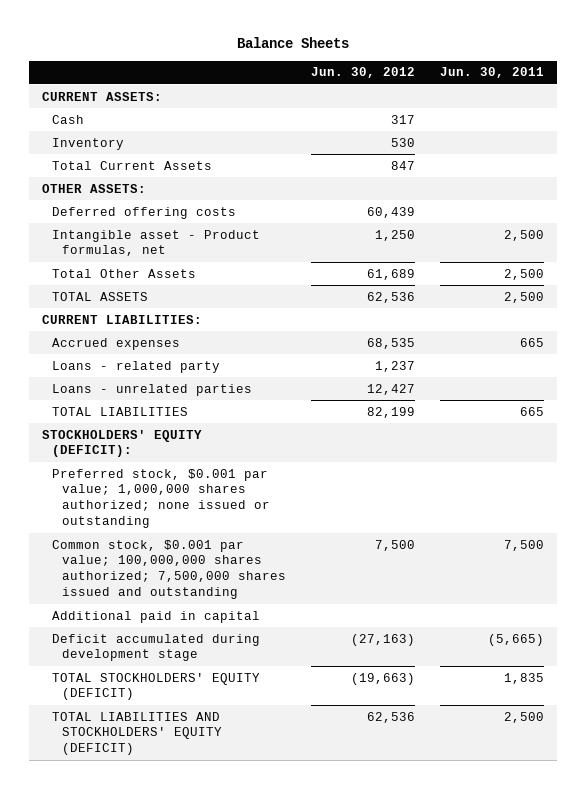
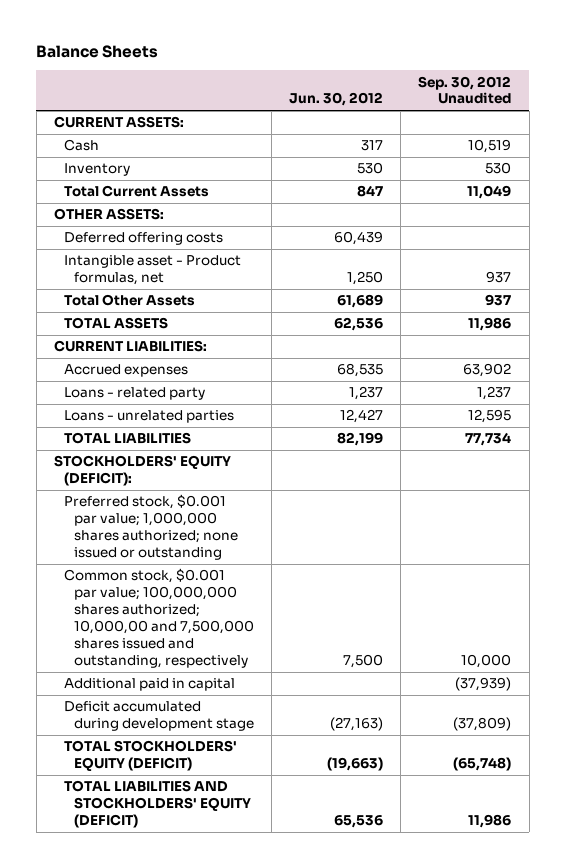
[440,67,545,79] Jun. 30, 2011 -> none
none -> [418,75,512,105] Sep. 30, 2012 Unaudited
[51,539,286,600] Common stock, $0.001 par value; 100,000,000 shares authorized; 7,500,000 shares issued and outstanding -> [63,568,254,669] Common stock, $0.001 par value; 100,000,000 shares authorized; 10,000,00 and 7,500,000 shares issued and outstanding, respectively
[367,711,416,723] 62,536 -> [334,815,384,829] 65,536

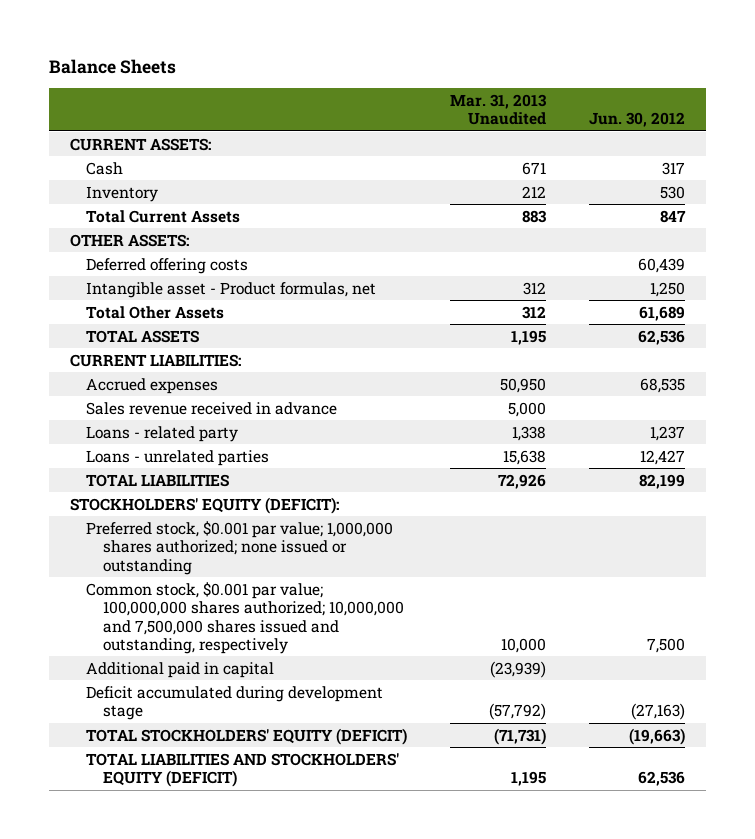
[418,75,512,105] Sep. 30, 2012 Unaudited -> none
none -> [450,93,548,126] Mar. 31, 2013 Unaudited
none -> [86,401,338,415] Sales revenue received in advance
[63,568,254,669] Common stock, $0.001 par value; 100,000,000 shares authorized; 10,000,00 and 7,500,000 shares issued and outstanding, respectively -> [86,581,404,654] Common stock, $0.001 par value; 100,000,000 shares authorized; 10,000,000 and 7,500,000 shares issued and outstanding, respectively
[334,815,384,829] 65,536 -> [637,771,685,787] 62,536

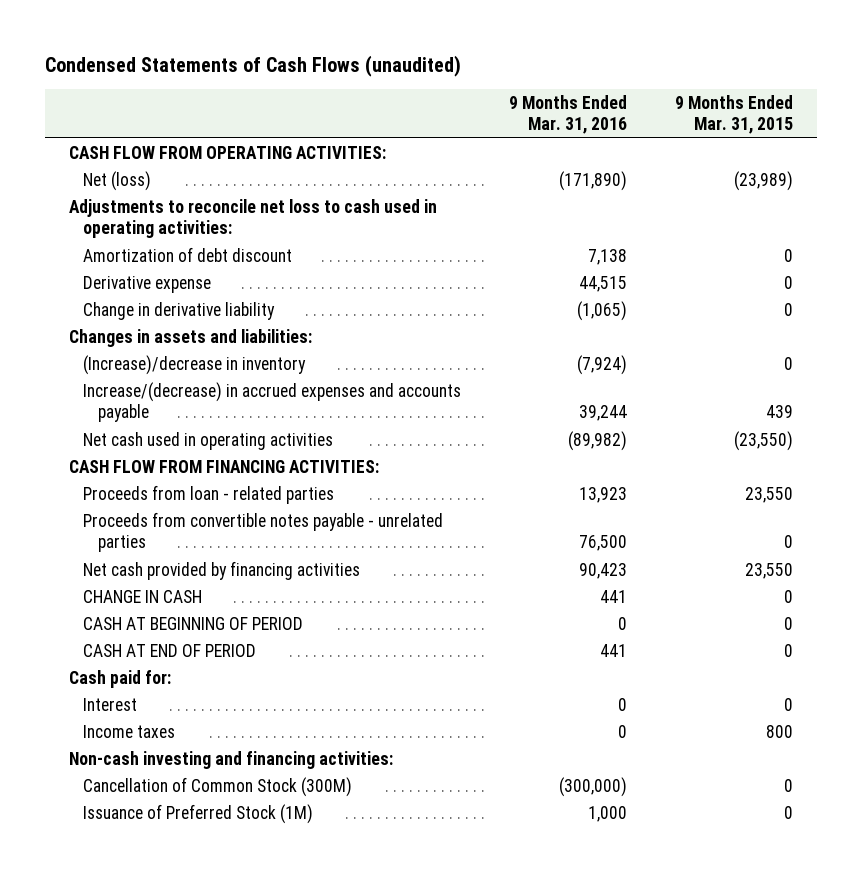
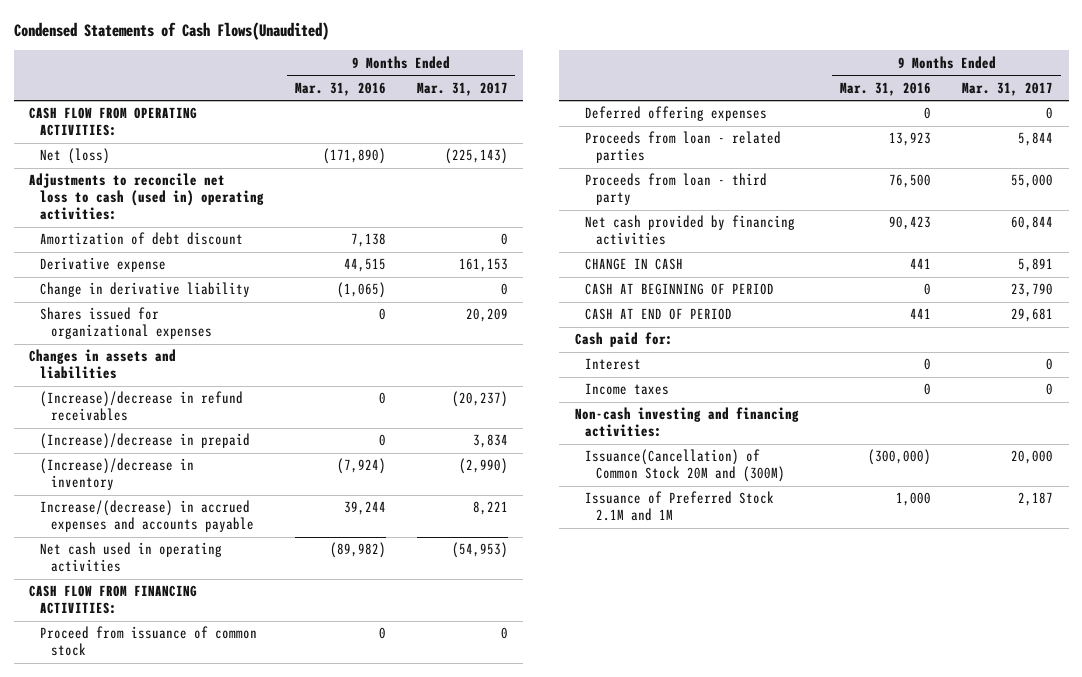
[44,54,461,77] Condensed Statements of Cash Flows (unaudited) -> [13,21,329,40] Condensed Statements of Cash Flows(Unaudited)
[674,94,793,135] 9 Months Ended Mar. 31, 2015 -> none
none -> [416,81,508,96] Mar. 31, 2017
[68,198,437,239] Adjustments to reconcile net loss to cash used in operating activities: -> [28,173,264,221] Adjustments to reconcile net loss to cash (used in) operating activities:
none -> [39,307,212,340] Shares issued for organizational expenses
[68,328,312,347] Changes in assets and liabilities: -> [28,349,176,380] Changes in assets and liabilities
none -> [39,391,243,422] (Increase)/decrease in refund receivables
none -> [39,433,250,450] (Increase)/decrease in prepaid
none -> [39,626,257,657] Proceed from issuance of common stock
none -> [585,106,768,122] Deferred offering expenses
[83,511,444,553] Proceeds from convertible notes payable - unrelated parties -> [585,173,768,206] Proceeds from loan - third party
[83,776,353,797] Cancellation of Common Stock (300M) -> [585,449,786,483] Issuance(Cancellation) of Common Stock 20M and (300M)
[83,803,314,824] Issuance of Preferred Stock (1M) -> [585,491,775,522] Issuance of Preferred Stock 2.1M and 1M

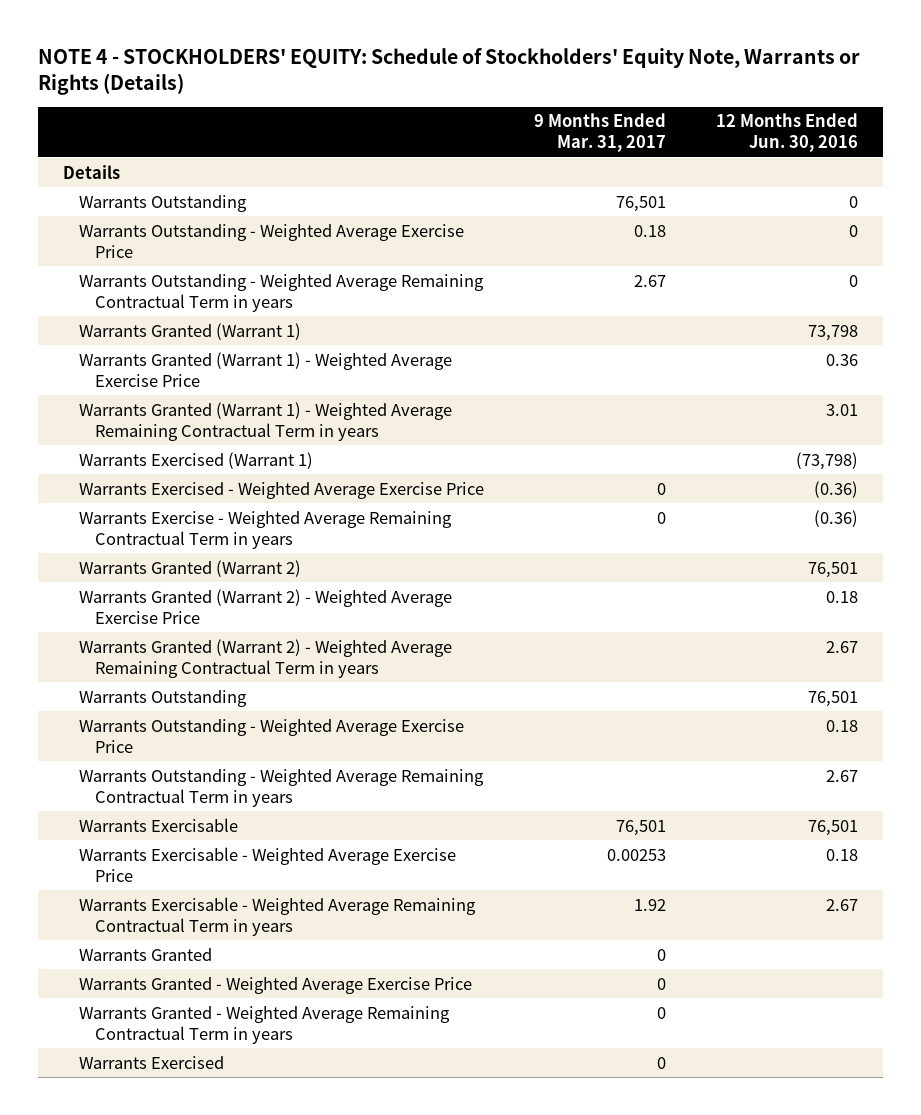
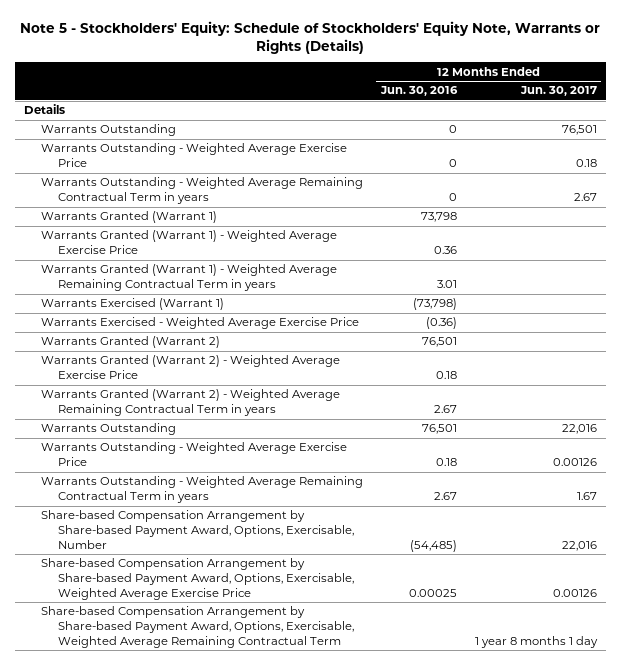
[37,47,860,95] NOTE 4 - STOCKHOLDERS' EQUITY: Schedule of Stockholders' Equity Note, Warrants or Rights (Details) -> [20,20,601,54] Note 5 - Stockholders' Equity: Schedule of Stockholders' Equity Note, Warrants or Rights (Details)
[534,113,667,153] 9 Months Ended Mar. 31, 2017 -> none
none -> [519,86,597,97] Jun. 30, 2017
[79,510,453,549] Warrants Exercise - Weighted Average Remaining Contractual Term in years -> none
[79,817,239,832] Warrants Exercisable -> none
[79,846,457,882] Warrants Exercisable - Weighted Average Exercise Price -> none
[79,896,477,936] Warrants Exercisable - Weighted Average Remaining Contractual Term in years -> none
[79,947,213,961] Warrants Granted -> none
[79,976,473,994] Warrants Granted - Weighted Average Exercise Price -> none
[79,1005,451,1044] Warrants Granted - Weighted Average Remaining Contractual Term in years -> none
[79,1055,225,1069] Warrants Exercised -> none
none -> [40,510,354,549] Share-based Compensation Arrangement by Share-based Payment Award, Options, Exercisable, Number
none -> [40,558,354,600] Share-based Compensation Arrangement by Share-based Payment Award, Options, Exercisable, Weighted Average Exercise Price
none -> [40,606,354,648] Share-based Compensation Arrangement by Share-based Payment Award, Options, Exercisable, Weighted Average Remaining Contractual Term

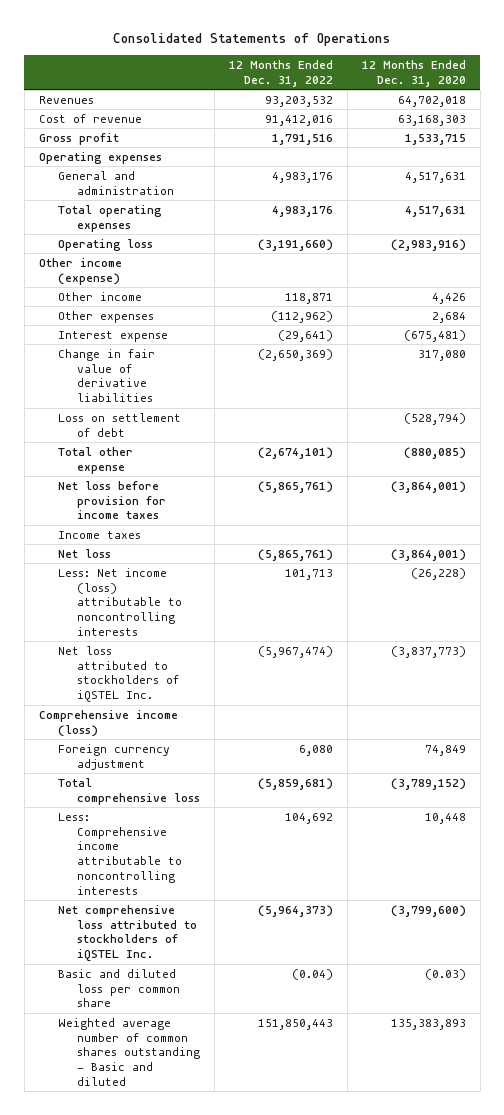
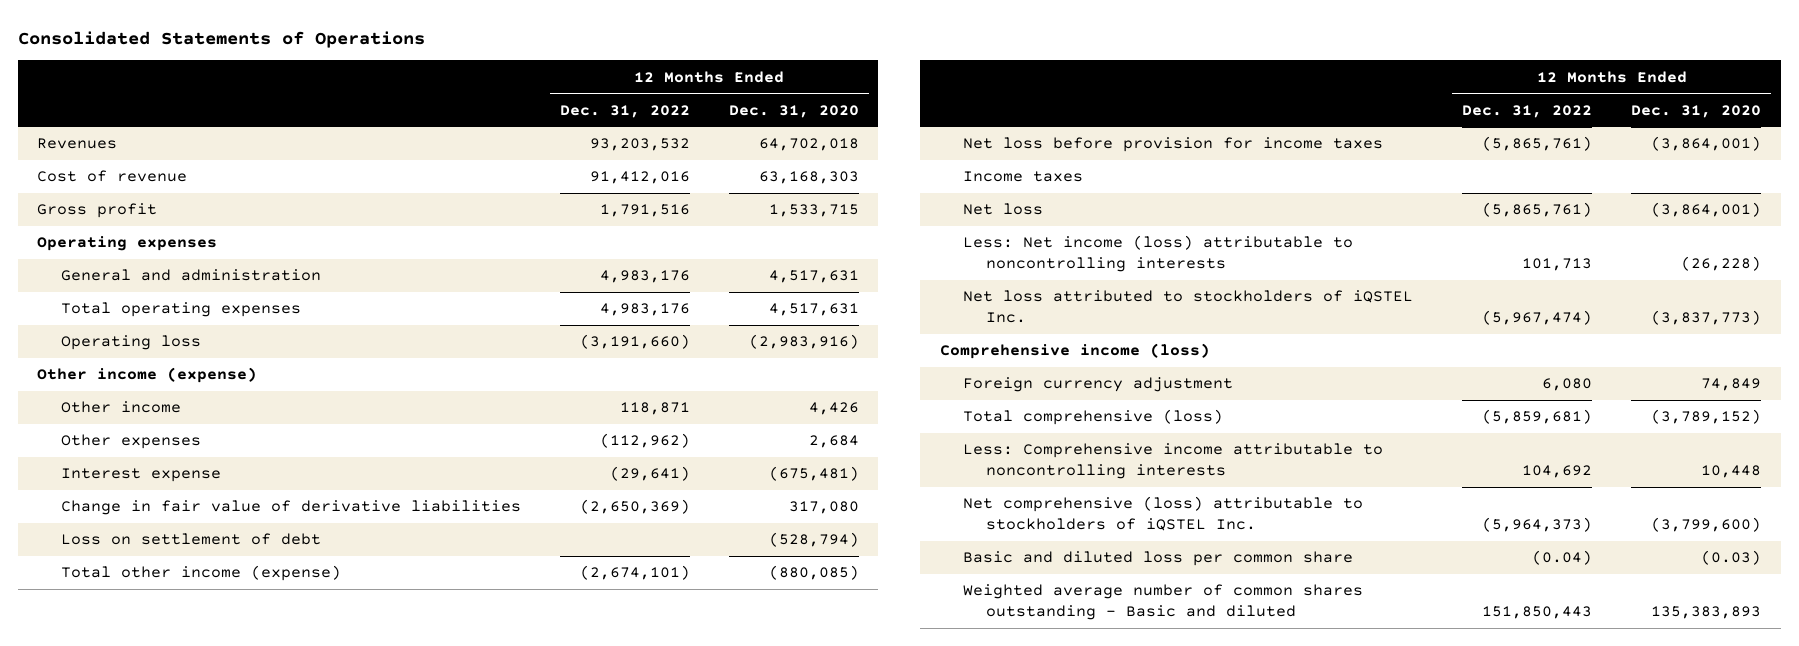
[57,446,133,474] Total other expense -> [60,565,341,582] Total other income (expense)
[57,777,201,805] Total comprehensive loss -> [962,409,1223,426] Total comprehensive (loss)
[57,904,198,963] Net comprehensive loss attributed to stockholders of iQSTEL Inc. -> [962,496,1363,532] Net comprehensive (loss) attributable to stockholders of iQSTEL Inc.

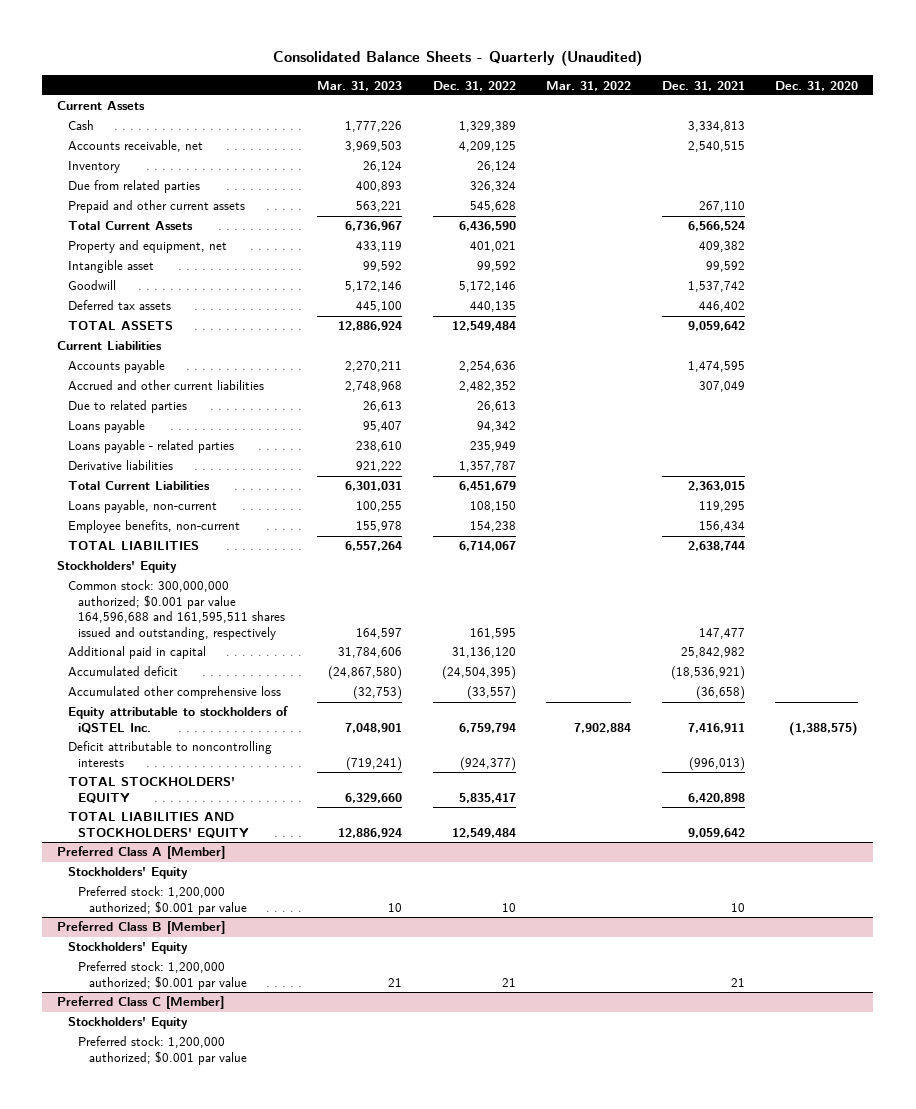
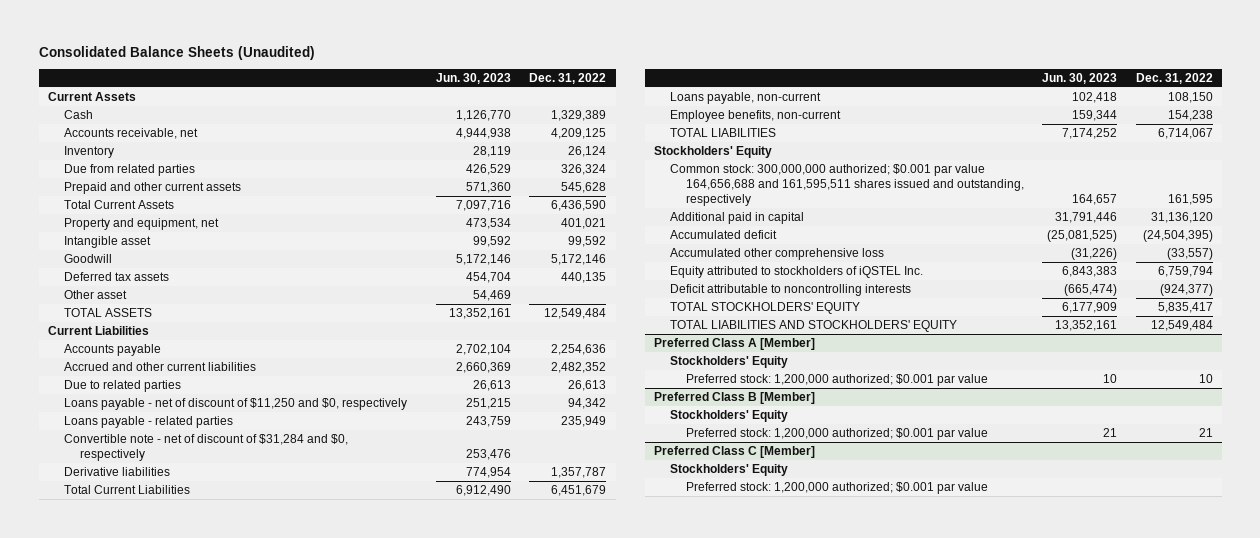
[272,50,642,67] Consolidated Balance Sheets - Quarterly (Unaudited) -> [38,46,315,61] Consolidated Balance Sheets (Unaudited)
[317,80,403,91] Mar. 31, 2023 -> none
[546,80,632,91] Mar. 31, 2022 -> none
[661,80,745,91] Dec. 31, 2021 -> none
[775,80,859,91] Dec. 31, 2020 -> none
none -> [436,72,512,84] Jun. 30, 2023
none -> [63,289,127,299] Other asset
[67,420,145,434] Loans payable -> [63,397,407,410] Loans payable - net of discount of $11,250 and $0, respectively
none -> [63,433,348,462] Convertible note - net of discount of $31,284 and $0, respectively
[67,580,286,640] Common stock: 300,000,000 authorized; $0.001 par value 164,596,688 and 161,595,511 shares issued and outstanding, respectively -> [670,163,1025,207] Common stock: 300,000,000 authorized; $0.001 par value 164,656,688 and 161,595,511 shares issued and outstanding, respectively
[67,706,288,734] Equity attributable to stockholders of iQSTEL Inc. -> [670,265,924,278] Equity attributed to stockholders of iQSTEL Inc.

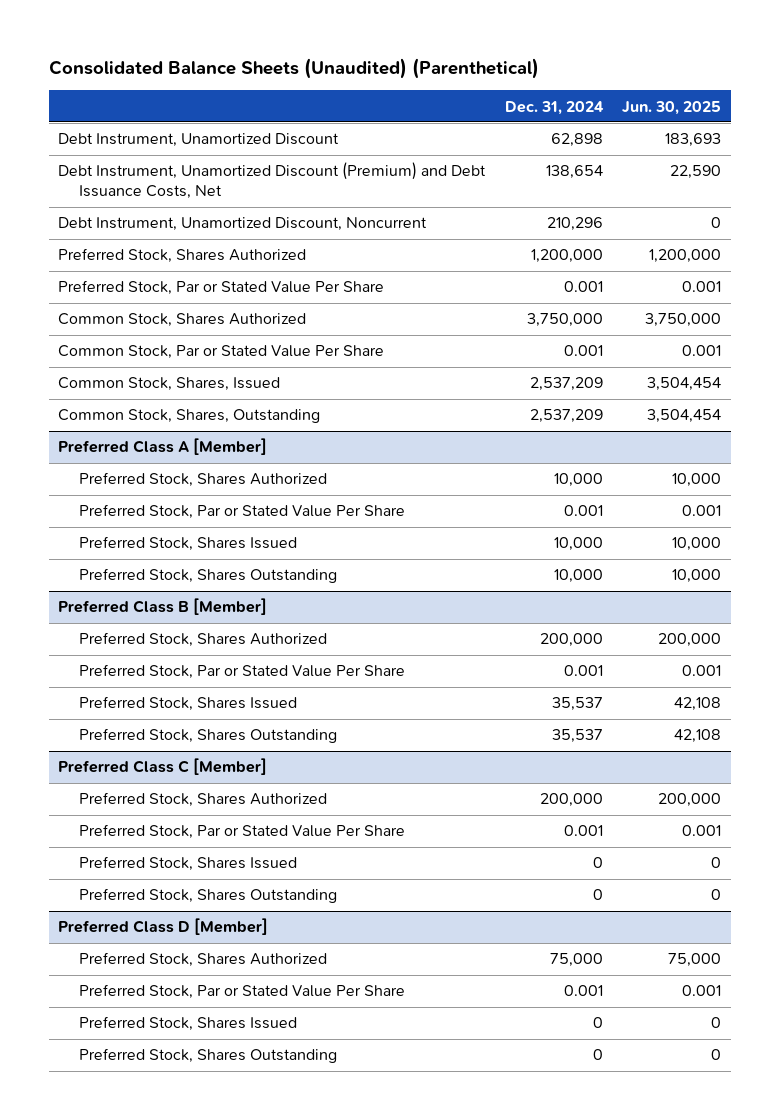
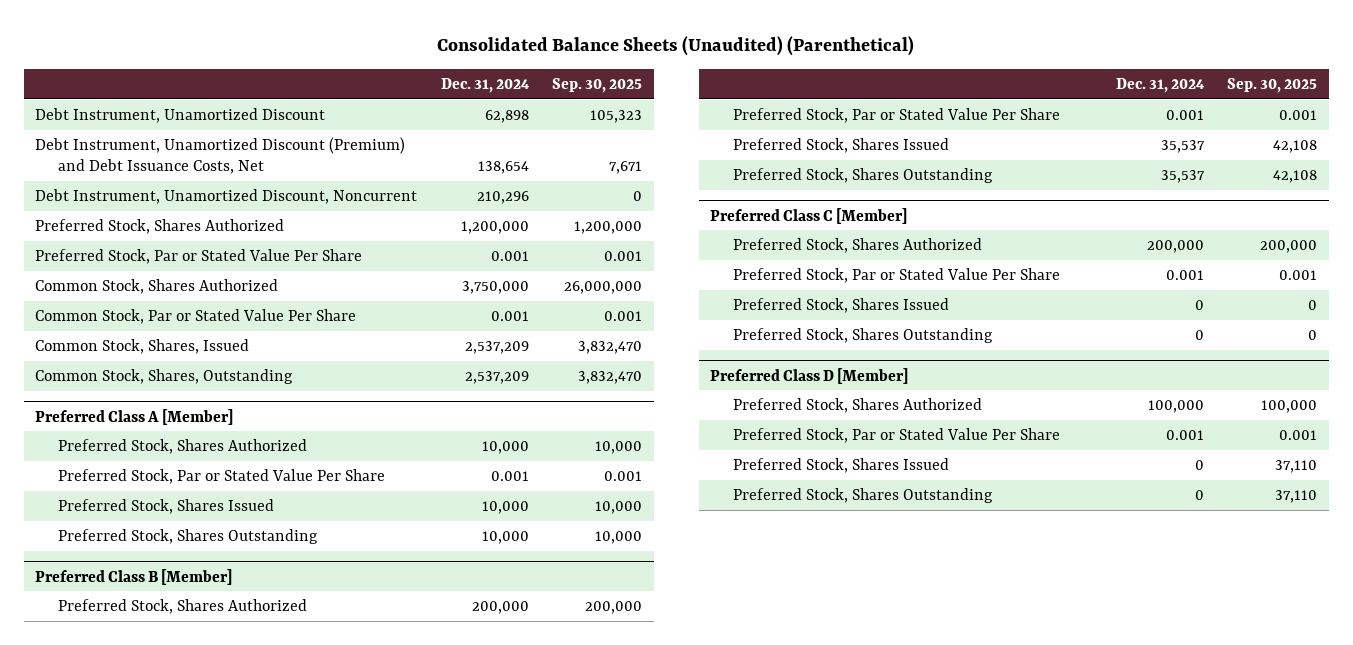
[621,100,721,115] Jun. 30, 2025 -> none
none -> [552,78,643,94] Sep. 30, 2025
[549,953,603,968] 75,000 -> [1147,399,1204,413] 100,000

